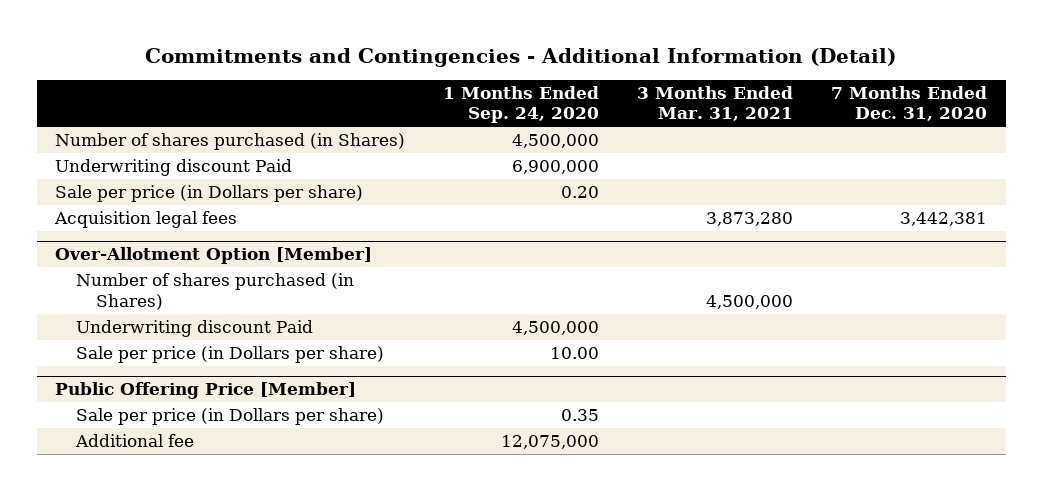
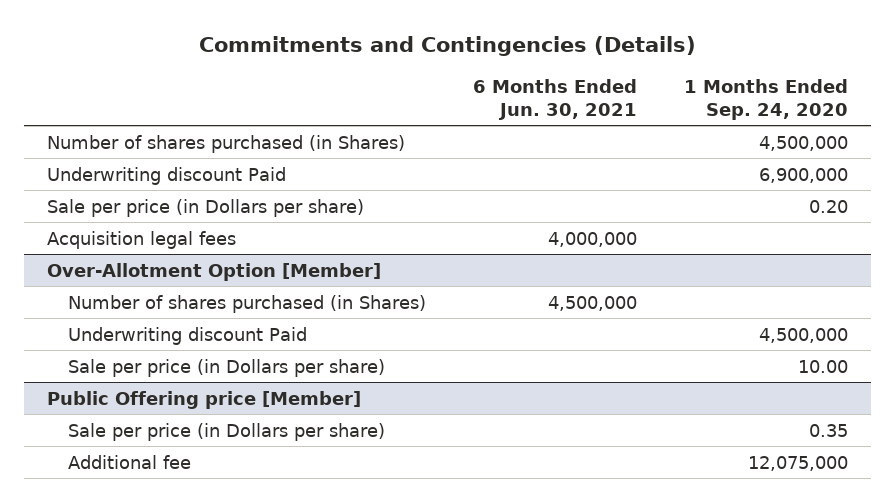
[145,47,897,67] Commitments and Contingencies - Additional Information (Detail) -> [198,36,696,57] Commitments and Contingencies (Details)
[637,85,794,122] 3 Months Ended Mar. 31, 2021 -> none
[831,85,988,122] 7 Months Ended Dec. 31, 2020 -> none
none -> [472,79,637,120] 6 Months Ended Jun. 30, 2021
[55,382,357,400] Public Offering Price [Member] -> [47,390,362,409] Public Offering price [Member]

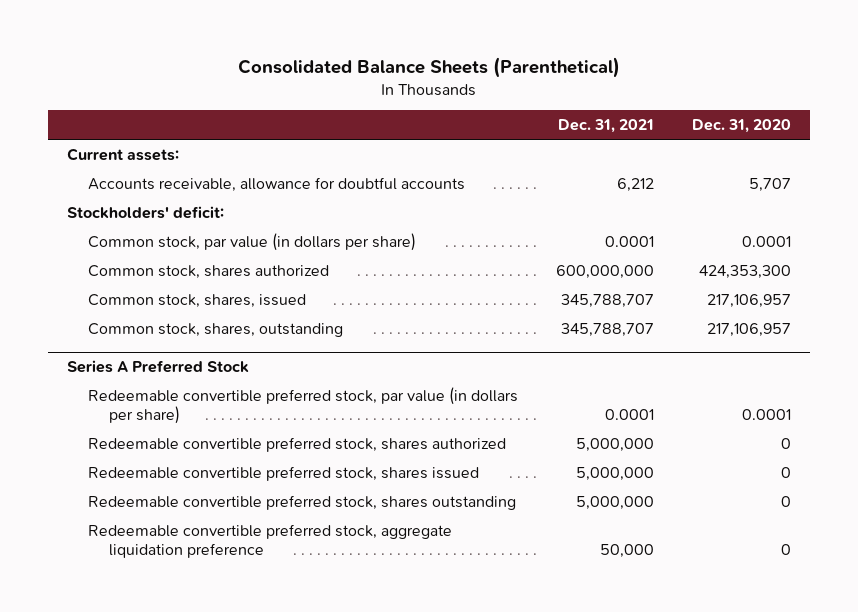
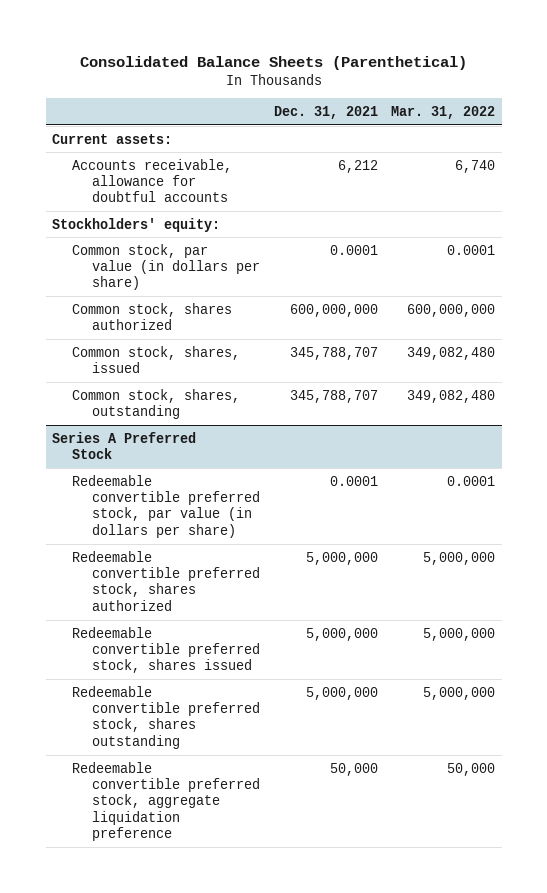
[691,119,791,134] Dec. 31, 2020 -> none
none -> [391,106,496,120] Mar. 31, 2022
[67,205,225,219] Stockholders' deficit: -> [52,217,221,232] Stockholders' equity:

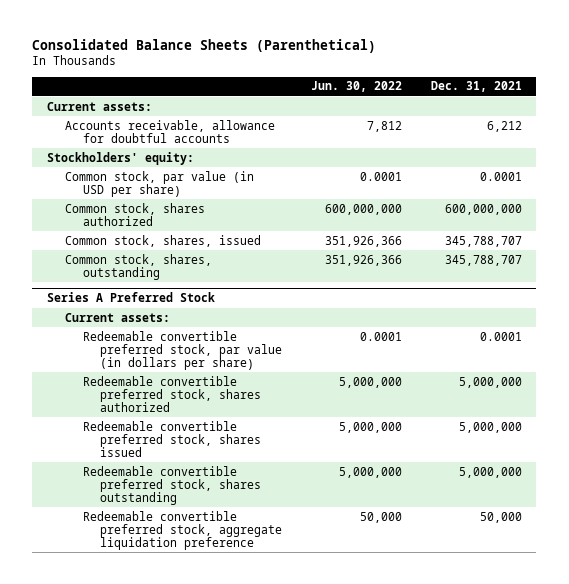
[391,106,496,120] Mar. 31, 2022 -> none
none -> [311,81,403,93] Jun. 30, 2022
[72,243,260,291] Common stock, par value (in dollars per share) -> [64,170,254,197] Common stock, par value (in USD per share)
none -> [64,312,170,322] Current assets:

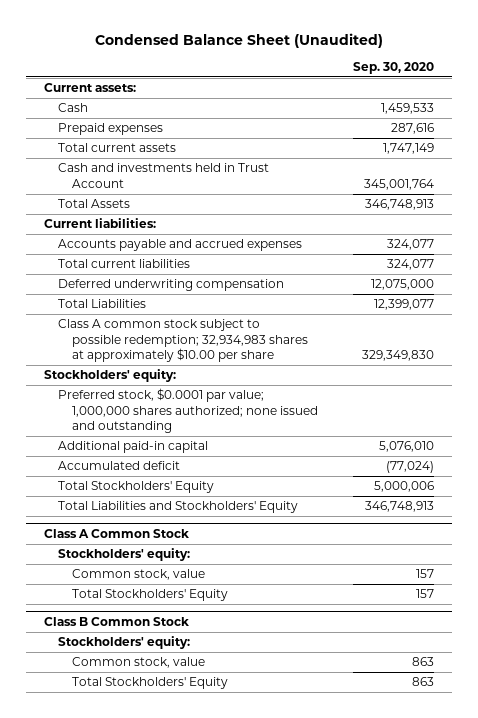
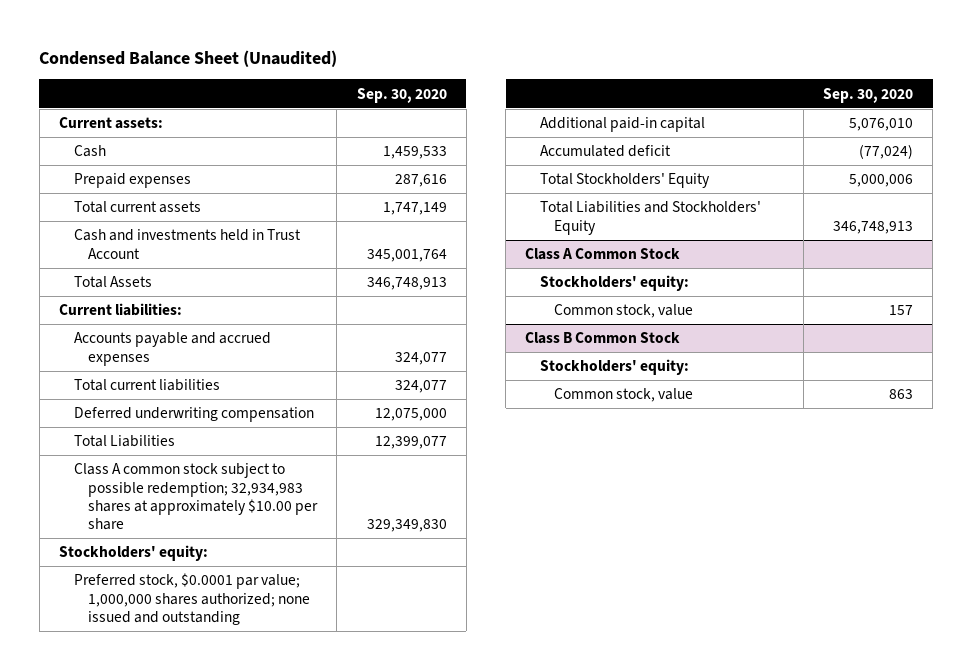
[71,589,228,602] Total Stockholders' Equity -> none
[71,677,228,690] Total Stockholders' Equity -> none

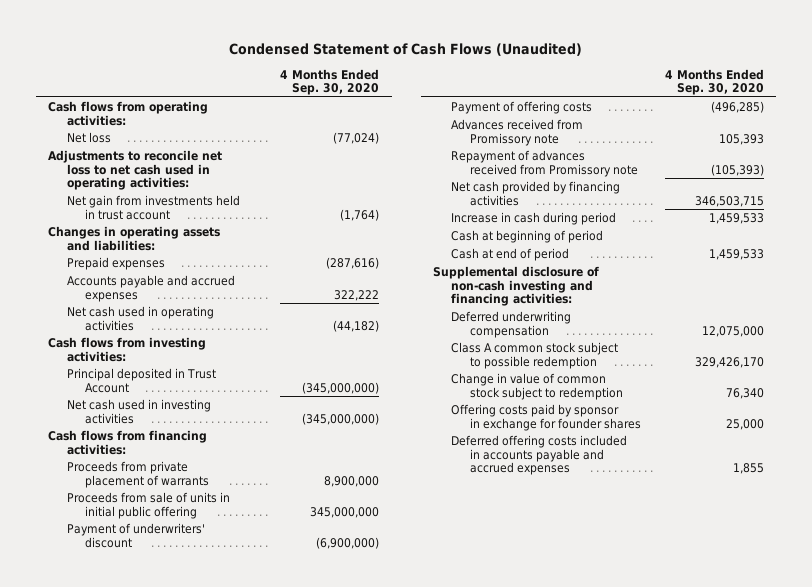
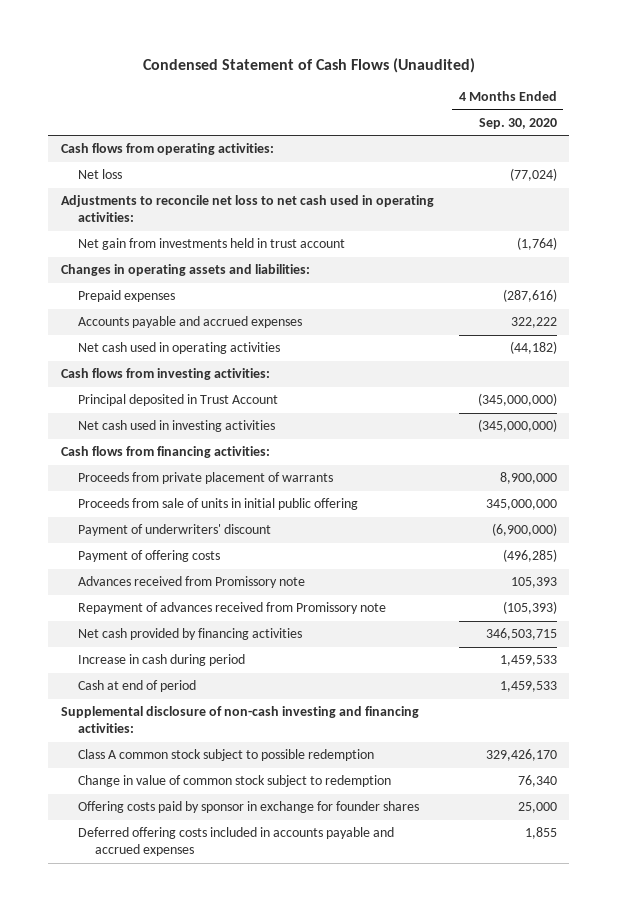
[451,230,604,244] Cash at beginning of period -> none
[451,311,572,338] Deferred underwriting compensation -> none

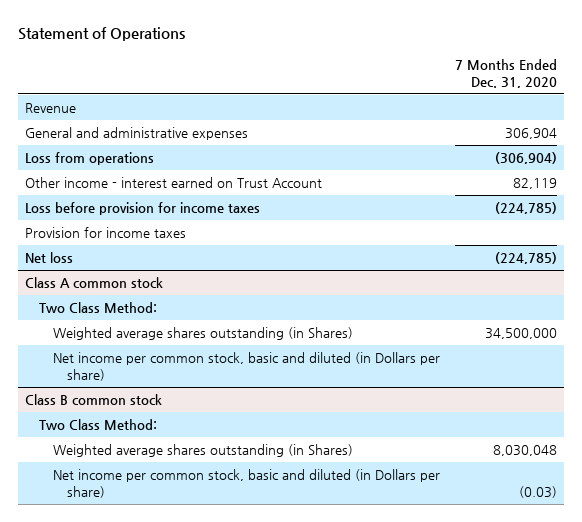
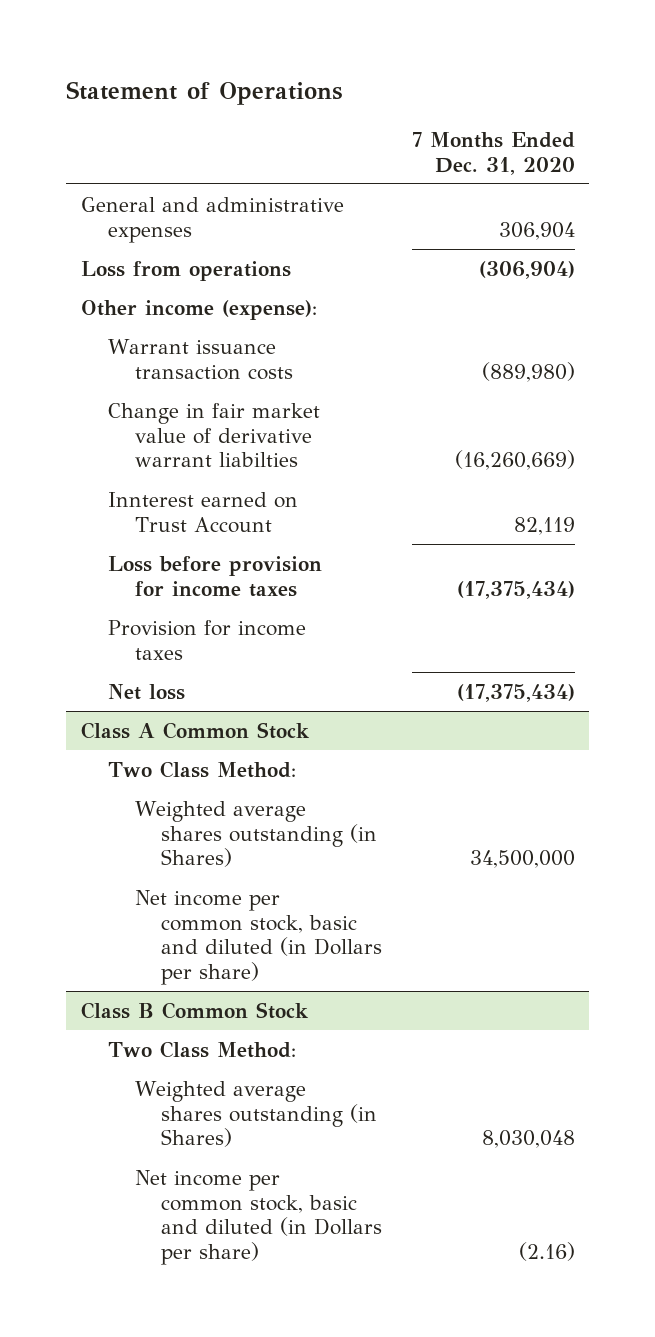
[25,103,77,114] Revenue -> none
none -> [80,299,317,320] Other income (expense):
none -> [107,338,293,380] Warrant issuance transaction costs
none -> [107,402,320,468] Change in fair market value of derivative warrant liabilties
[25,177,323,189] Other income - interest earned on Trust Account -> [107,491,298,533] Innterest earned on Trust Account
[494,202,557,215] (224,785) -> [456,580,575,599] (17,375,434)
[494,252,557,265] (224,785) -> [456,683,575,702] (17,375,434)
[25,277,164,289] Class A common stock -> [80,721,310,739] Class A Common Stock
[25,394,163,406] Class B common stock -> [80,1001,309,1019] Class B Common Stock
[518,486,557,499] (0.03) -> [518,1241,575,1261] (2.16)

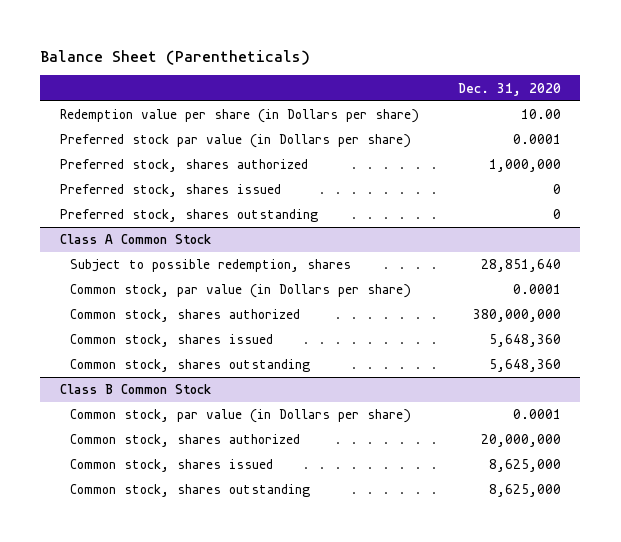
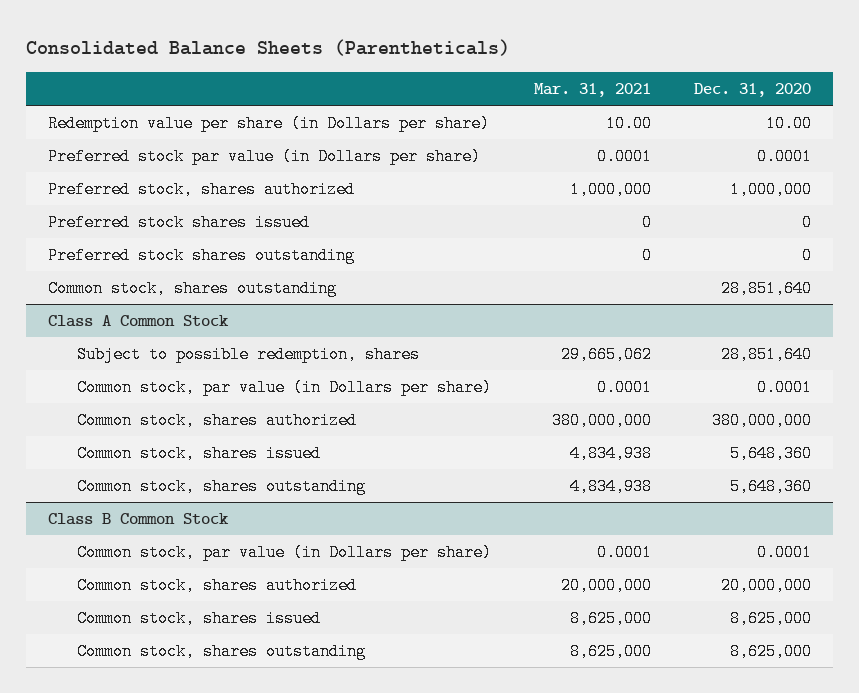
[40,49,311,65] Balance Sheet (Parentheticals) -> [26,39,511,57] Consolidated Balance Sheets (Parentheticals)
none -> [534,83,652,98] Mar. 31, 2021
[59,184,281,198] Preferred stock, shares issued -> [47,213,310,231] Preferred stock shares issued
[59,209,318,223] Preferred stock, shares outstanding -> [47,246,355,264] Preferred stock shares outstanding
none -> [47,279,337,297] Common stock, shares outstanding

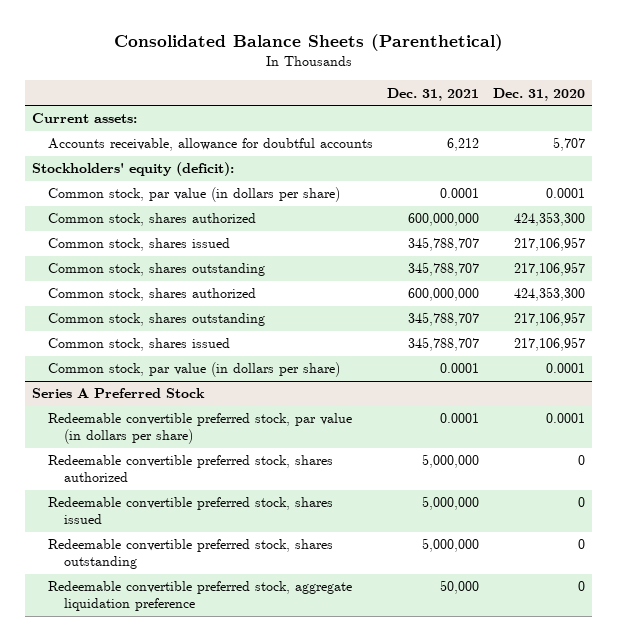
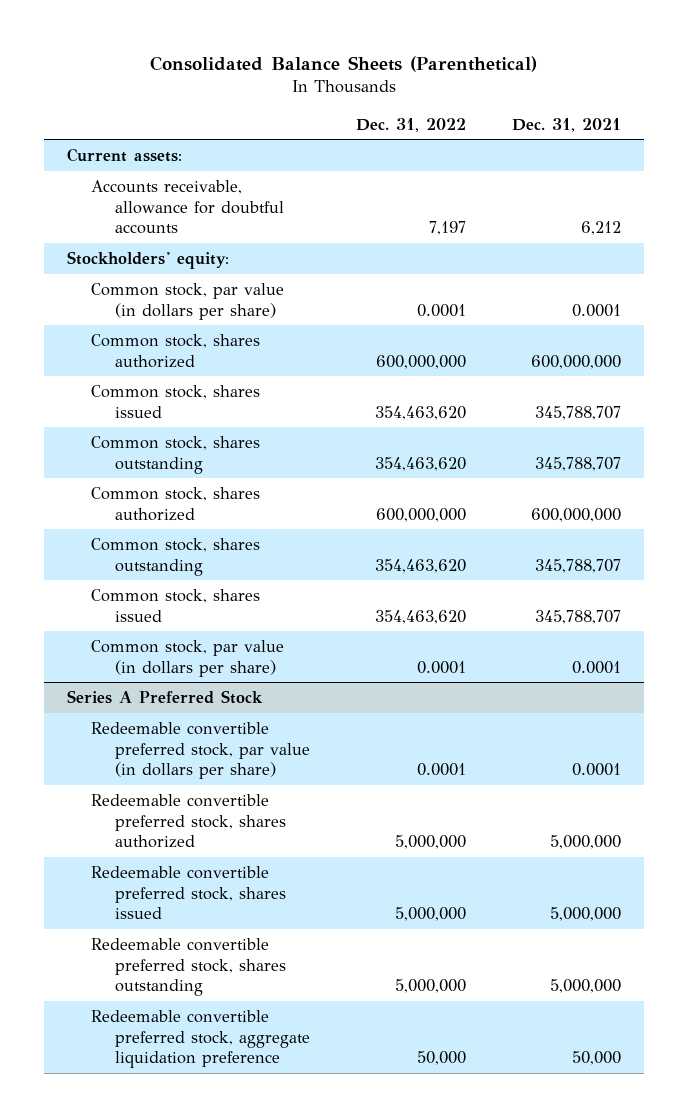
[493,87,586,101] Dec. 31, 2020 -> none
none -> [356,117,467,132] Dec. 31, 2022
[32,162,235,177] Stockholders' equity (deficit): -> [66,251,229,270] Stockholders' equity:

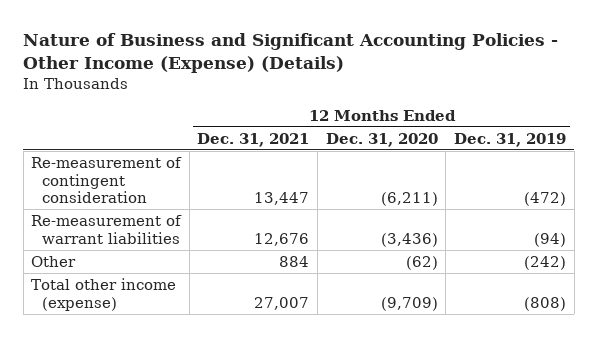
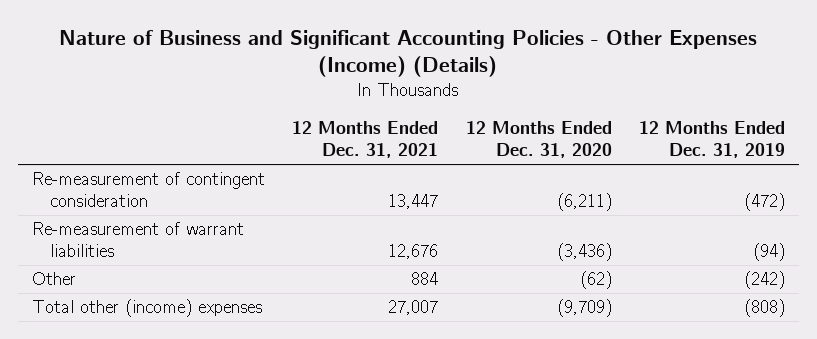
[23,33,559,74] Nature of Business and Significant Accounting Policies - Other Income (Expense) (Details) -> [59,30,758,78] Nature of Business and Significant Accounting Policies - Other Expenses (Income) (Details)
[31,277,177,311] Total other income (expense) -> [31,299,262,318] Total other (income) expenses

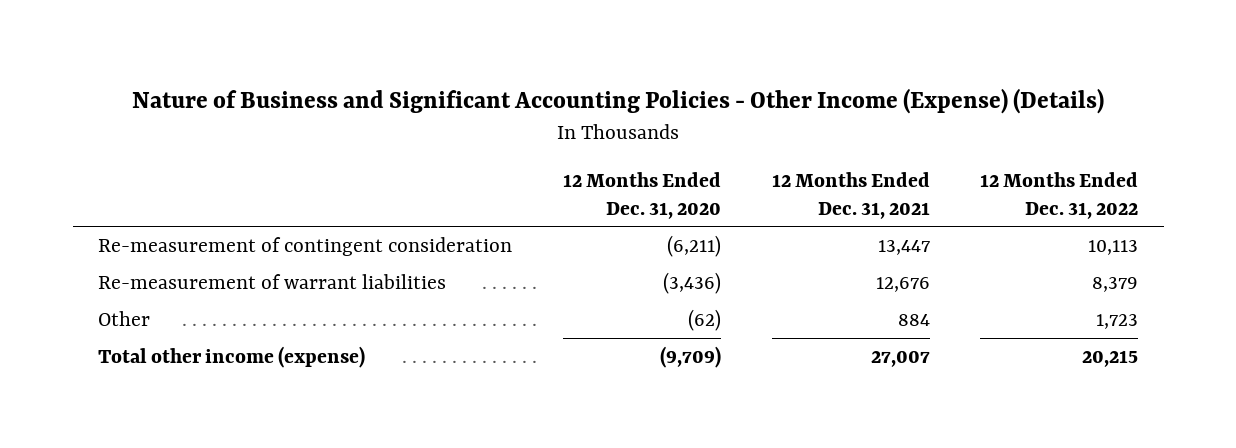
[59,30,758,78] Nature of Business and Significant Accounting Policies - Other Expenses (Income) (Details) -> [132,88,1105,115] Nature of Business and Significant Accounting Policies - Other Income (Expense) (Details)
[639,121,786,159] 12 Months Ended Dec. 31, 2019 -> none
none -> [980,172,1139,219] 12 Months Ended Dec. 31, 2022
[31,299,262,318] Total other (income) expenses -> [97,345,365,368] Total other income (expense)

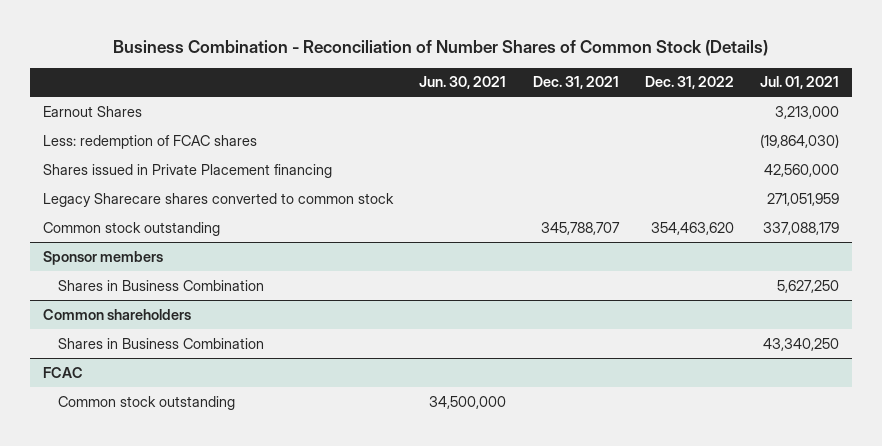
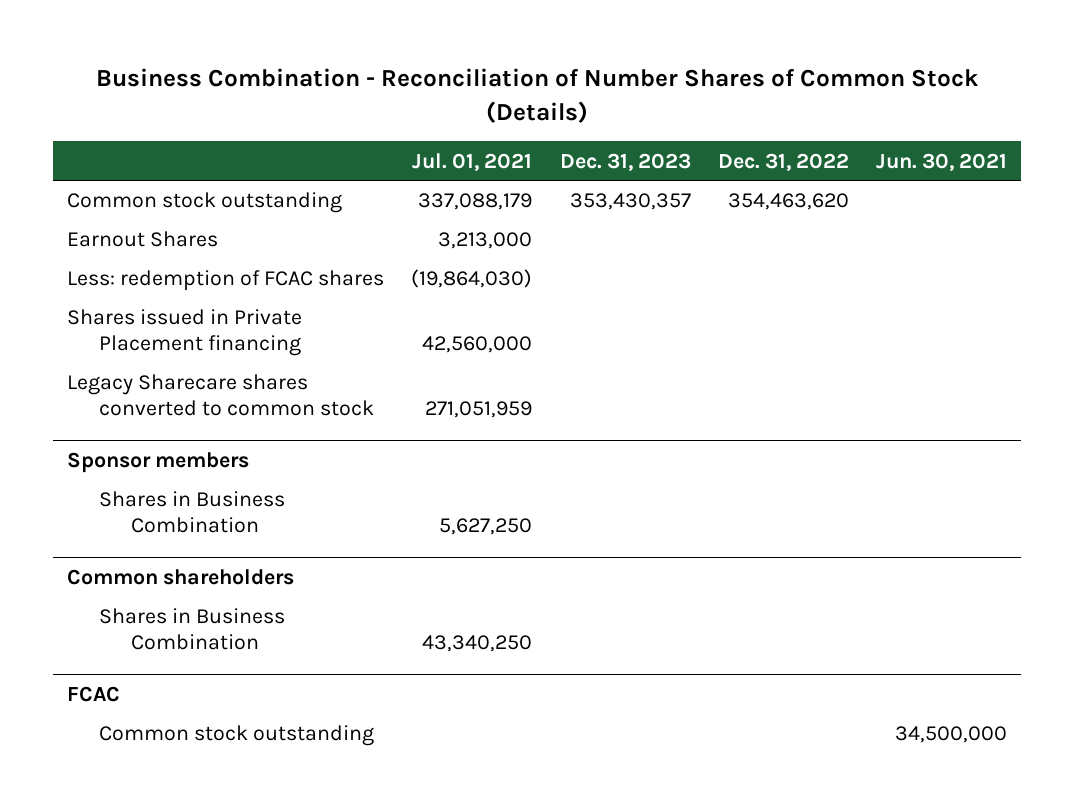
[532,76,619,90] Dec. 31, 2021 -> none
none -> [559,152,691,171] Dec. 31, 2023
[43,221,221,236] Common stock outstanding -> [66,192,342,214] Common stock outstanding

